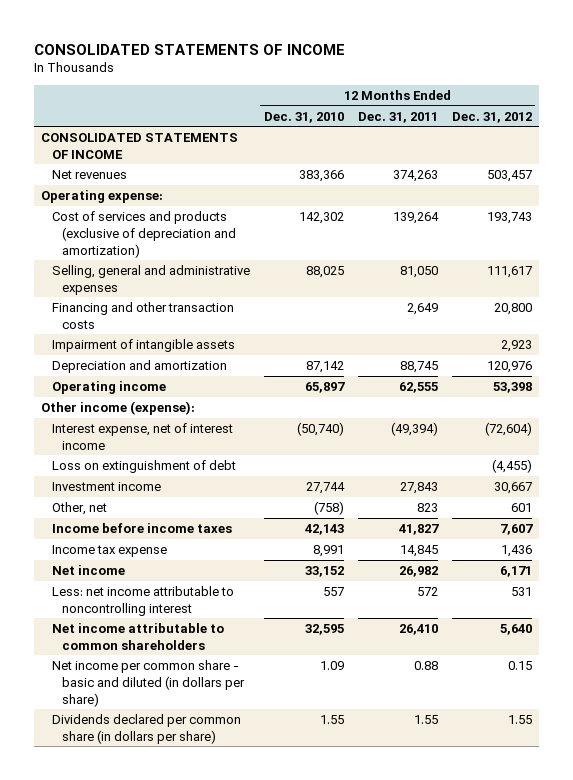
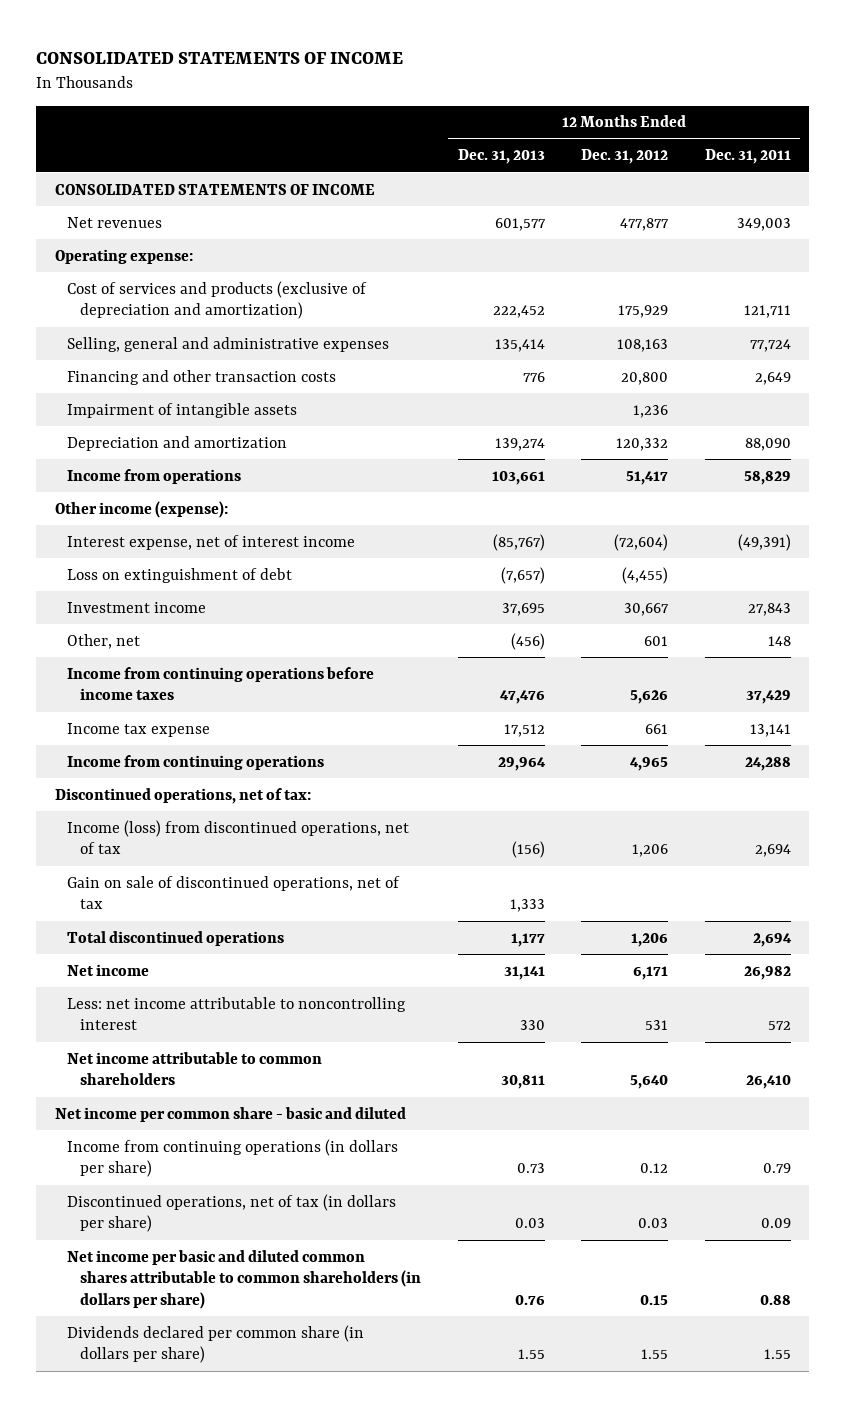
[263,111,344,123] Dec. 31, 2010 -> none
none -> [457,149,545,165] Dec. 31, 2013
[392,169,438,182] 374,263 -> [736,217,791,231] 349,003
[486,169,532,182] 503,457 -> [620,217,670,231] 477,877
[392,211,439,224] 139,264 -> [743,305,791,319] 121,711
[486,211,532,224] 193,743 -> [618,305,669,319] 175,929
[399,265,438,278] 81,050 -> [749,338,791,352] 77,724
[486,265,532,278] 111,617 -> [617,338,669,352] 108,163
[500,339,532,352] 2,923 -> [633,404,669,418] 1,236
[399,360,438,373] 88,745 -> [744,437,791,451] 88,090
[486,360,532,373] 120,976 -> [616,437,669,451] 120,332
[51,380,166,394] Operating income -> [67,468,242,484] Income from operations
[398,381,438,393] 62,555 -> [743,470,791,485] 58,829
[492,381,532,393] 53,398 -> [626,470,669,485] 51,417
[390,421,438,436] (49,394) -> [737,533,791,551] (49,391)
[416,502,438,512] 823 -> [767,635,791,646] 148
[51,522,232,533] Income before income taxes -> [67,666,375,701] Income from continuing operations before income taxes
[398,523,439,535] 41,827 -> [745,690,791,705] 37,429
[499,523,533,535] 7,607 -> [630,690,669,705] 5,626
[399,544,438,557] 14,845 -> [749,723,791,737] 13,141
[500,544,532,557] 1,436 -> [645,723,669,734] 661
none -> [67,754,325,770] Income from continuing operations
none -> [54,787,311,804] Discontinued operations, net of tax:
none -> [67,819,410,855] Income (loss) from discontinued operations, net of tax
none -> [67,875,401,910] Gain on sale of discontinued operations, net of tax
none -> [67,930,285,946] Total discontinued operations
none -> [54,1106,406,1122] Net income per common share - basic and diluted
none -> [67,1138,399,1178] Income from continuing operations (in dollars per share)
none -> [67,1193,397,1233] Discontinued operations, net of tax (in dollars per share)
[51,659,246,707] Net income per common share - basic and diluted (in dollars per share) -> [67,1249,422,1309] Net income per basic and diluted common shares attributable to common shareholders (in dollars per share)

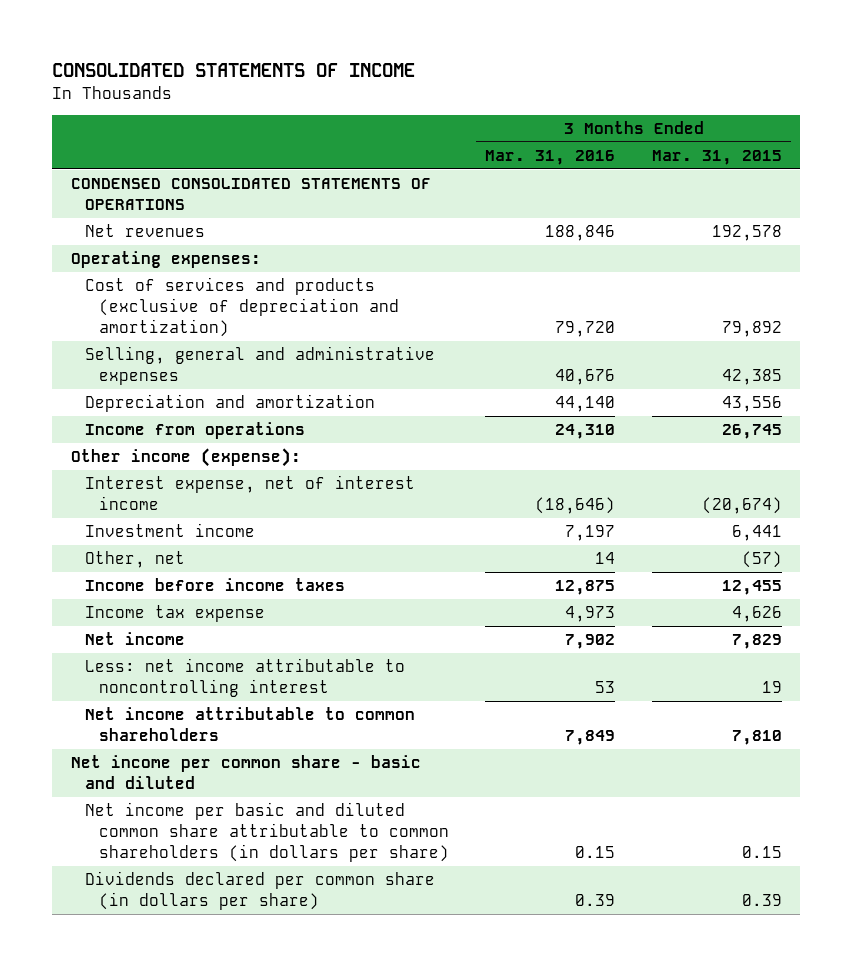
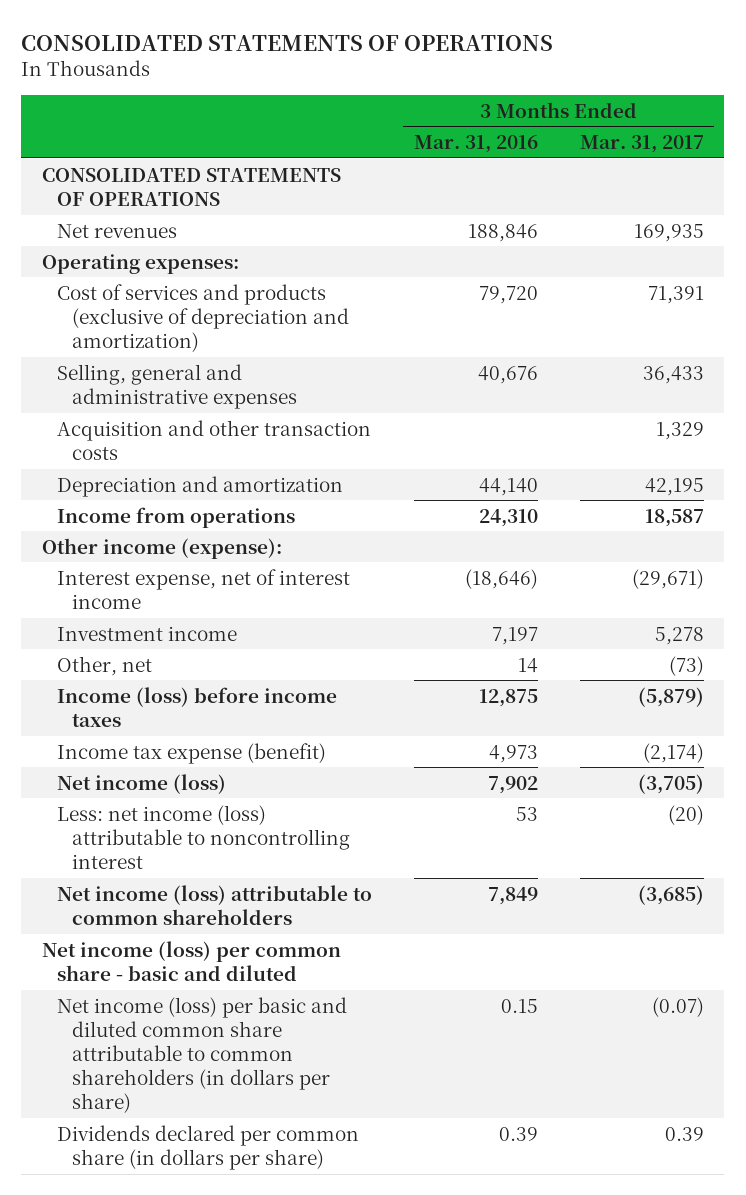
[52,63,416,78] CONSOLIDATED STATEMENTS OF INCOME -> [21,34,554,51] CONSOLIDATED STATEMENTS OF OPERATIONS
[651,149,782,165] Mar. 31, 2015 -> none
none -> [579,135,704,154] Mar. 31, 2017
[70,178,431,210] CONDENSED CONSOLIDATED STATEMENTS OF OPERATIONS -> [42,167,342,206] CONSOLIDATED STATEMENTS OF OPERATIONS
none -> [57,419,372,460] Acquisition and other transaction costs
[84,578,345,592] Income before income taxes -> [57,686,338,727] Income (loss) before income taxes
[84,605,265,623] Income tax expense -> [57,742,327,764] Income tax expense (benefit)
[84,632,185,646] Net income -> [57,773,227,794] Net income (loss)
[84,658,405,697] Less: net income attributable to noncontrolling interest -> [57,804,350,869] Less: net income (loss) attributable to noncontrolling interest
[84,707,415,741] Net income attributable to common shareholders -> [57,884,373,925] Net income (loss) attributable to common shareholders
[70,755,421,789] Net income per common share - basic and diluted -> [42,940,342,981] Net income (loss) per common share - basic and diluted
[84,802,450,862] Net income per basic and diluted common share attributable to common shareholders (in dollars per share) -> [57,996,348,1114] Net income (loss) per basic and diluted common share attributable to common shareholders (in dollars per share)

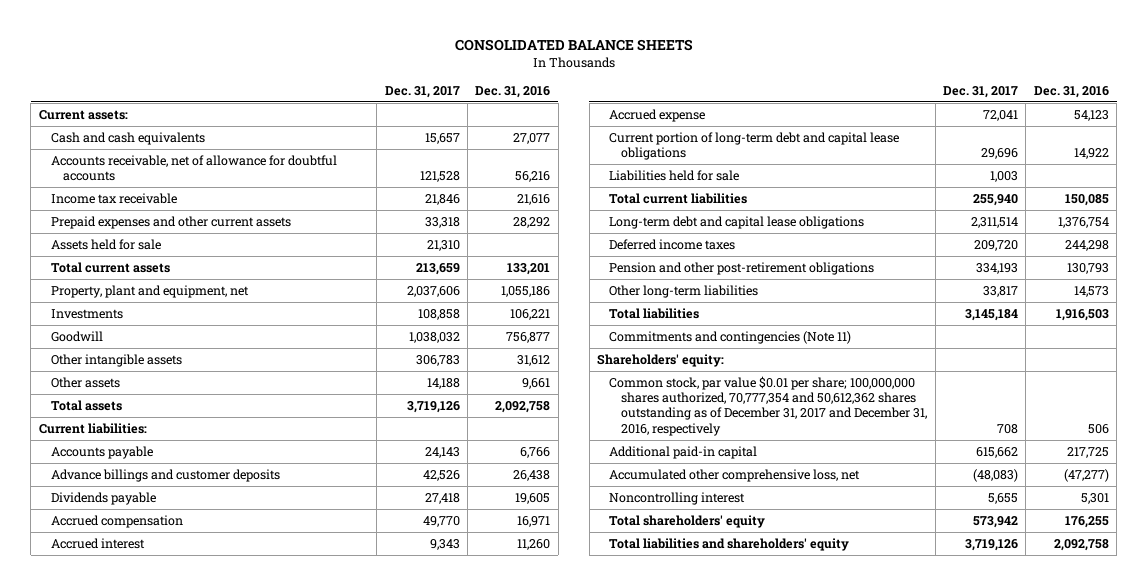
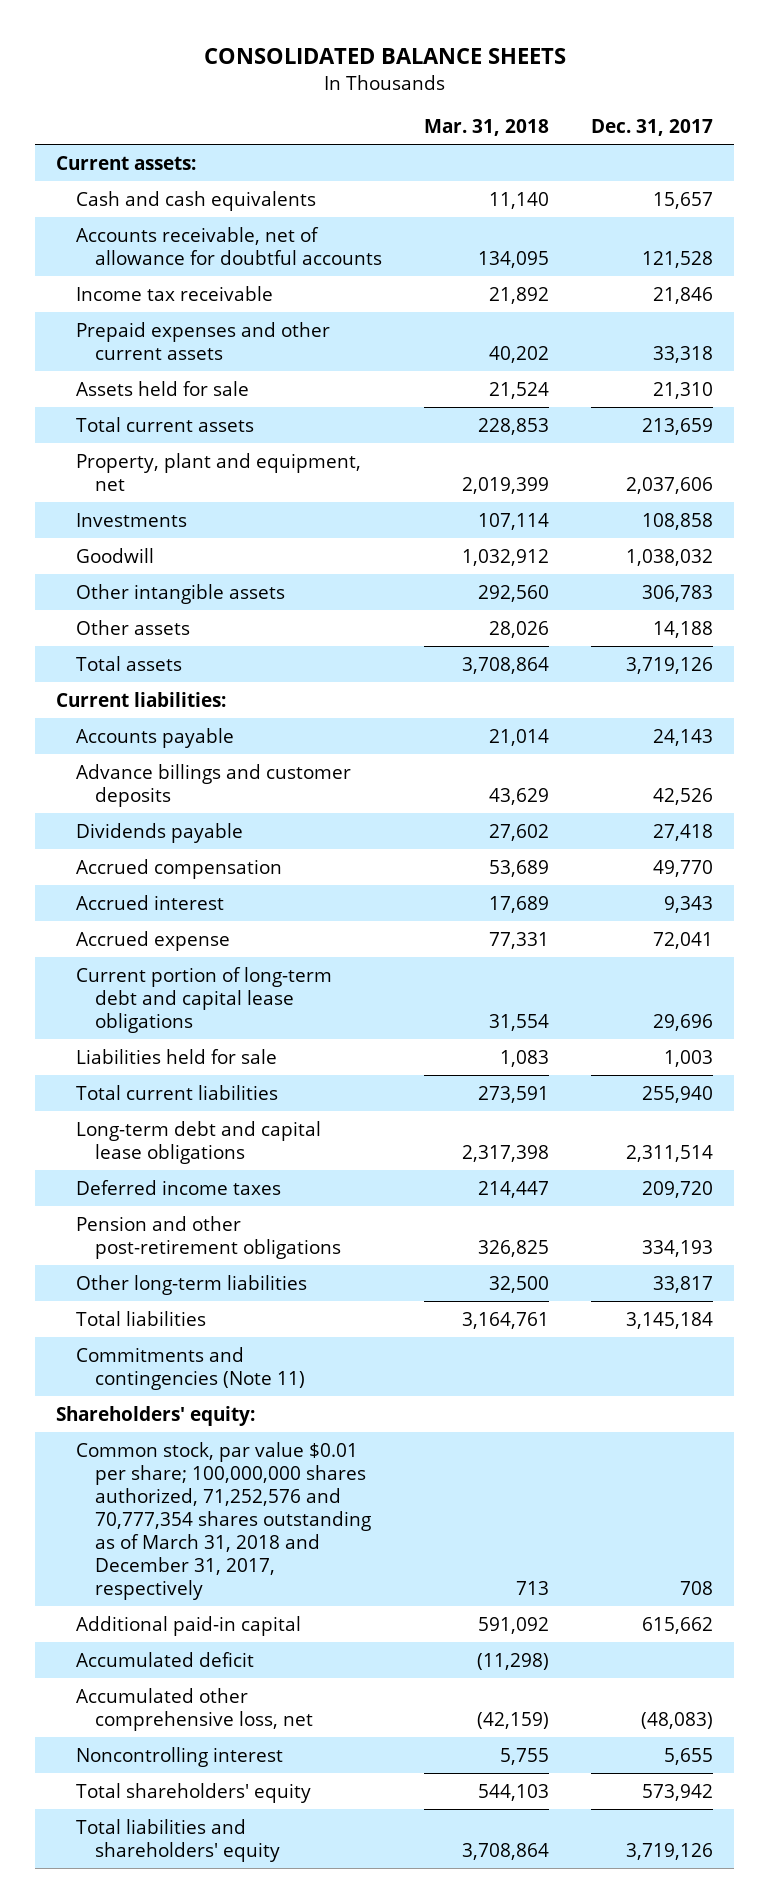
[475,85,551,98] Dec. 31, 2016 -> none
none -> [423,119,549,137] Mar. 31, 2018
[609,375,928,436] Common stock, par value $0.01 per share; 100,000,000 shares authorized, 70,777,354 and 50,612,362 shares outstanding as of December 31, 2017 and December 31, 2016, respectively -> [75,1441,371,1600] Common stock, par value $0.01 per share; 100,000,000 shares authorized, 71,252,576 and 70,777,354 shares outstanding as of March 31, 2018 and December 31, 2017, respectively
none -> [75,1651,254,1667] Accumulated deficit

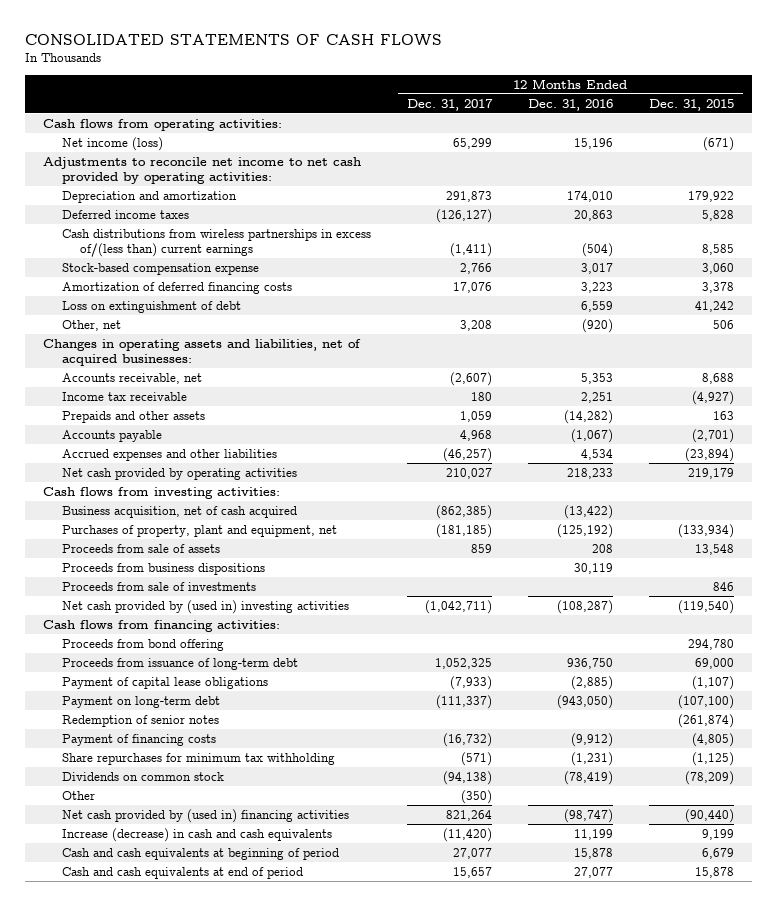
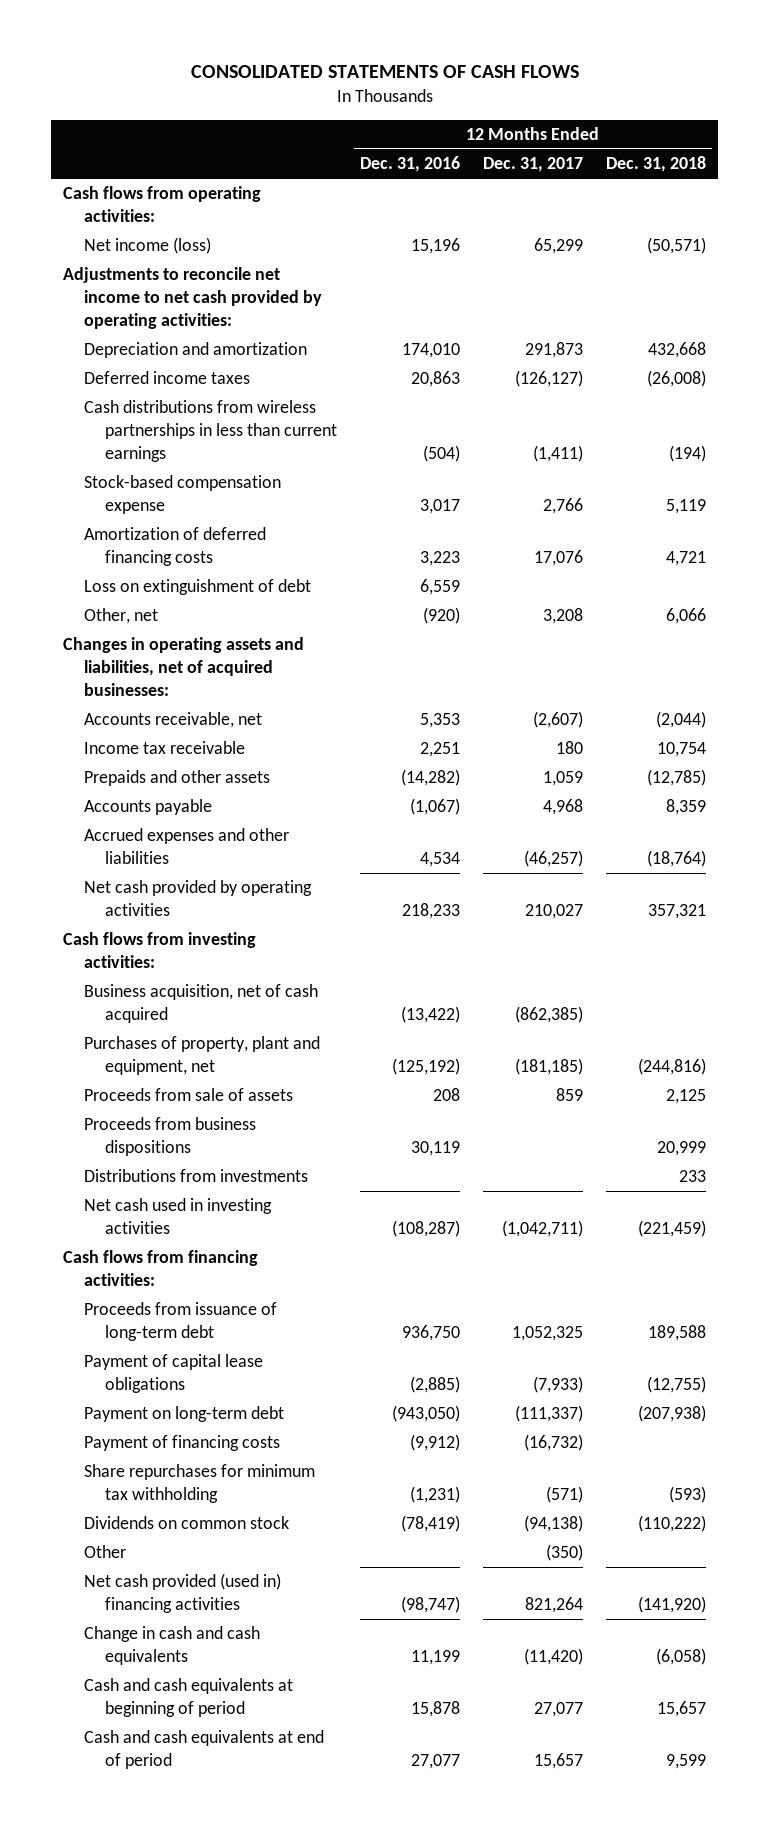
[648,98,734,111] Dec. 31, 2015 -> none
none -> [606,156,707,173] Dec. 31, 2018
[61,228,371,258] Cash distributions from wireless partnerships in excess of/(less than) current earnings -> [83,400,338,462] Cash distributions from wireless partnerships in less than current earnings
[61,581,256,591] Proceeds from sale of investments -> [83,1169,308,1183] Distributions from investments
[61,599,349,614] Net cash provided by (used in) investing activities -> [83,1198,272,1235] Net cash used in investing activities
[61,638,224,651] Proceeds from bond offering -> none
[61,714,219,727] Redemption of senior notes -> none
[61,808,349,823] Net cash provided by (used in) financing activities -> [83,1573,281,1614] Net cash provided (used in) financing activities
[61,827,332,842] Increase (decrease) in cash and cash equivalents -> [83,1626,260,1666] Change in cash and cash equivalents

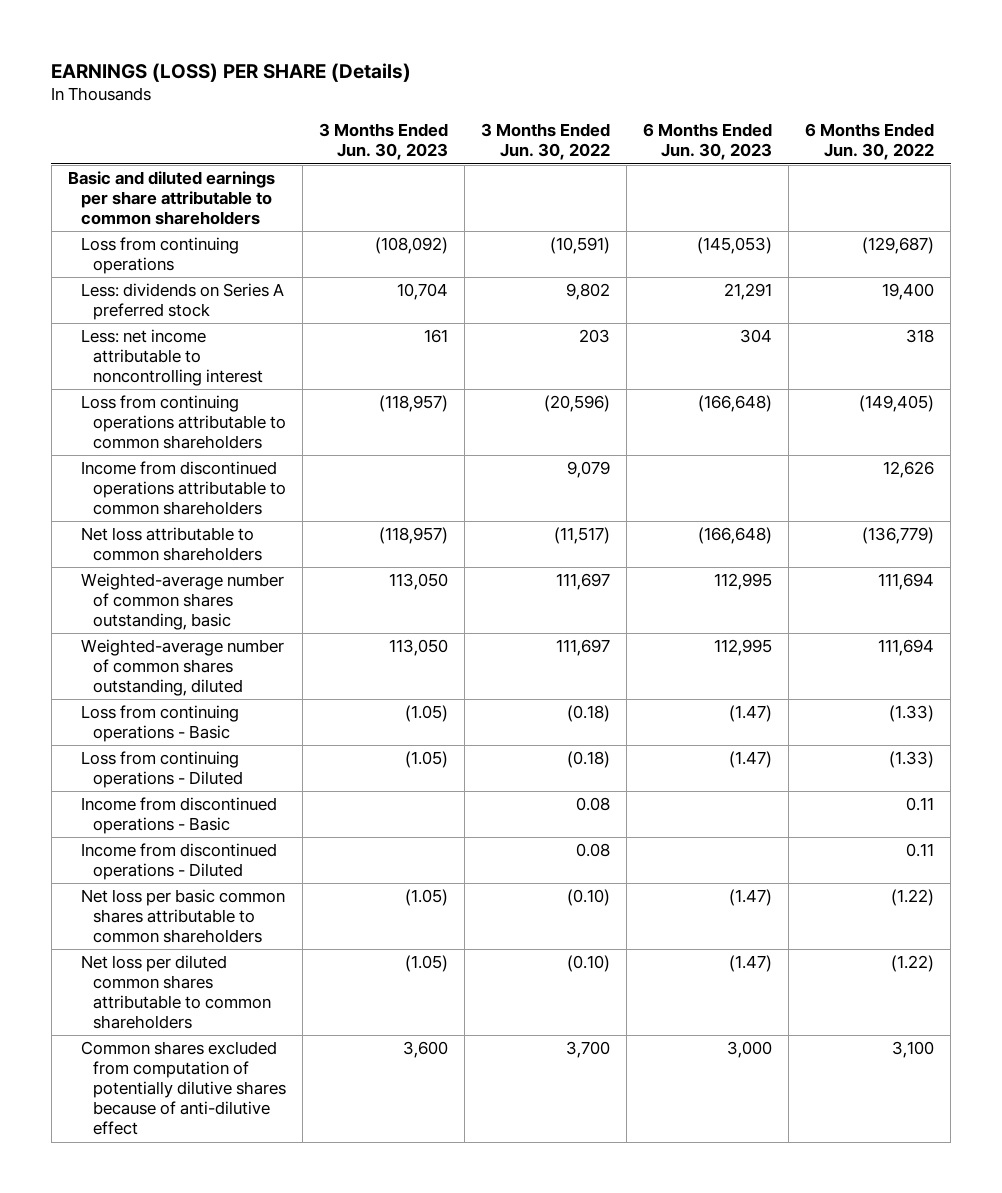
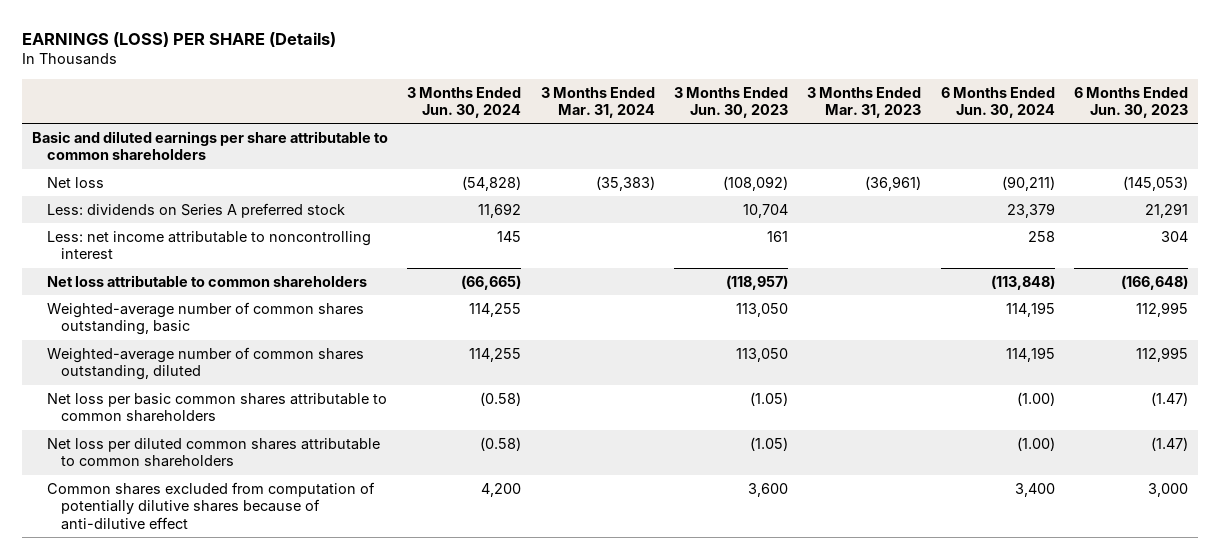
[481,123,611,161] 3 Months Ended Jun. 30, 2022 -> none
[805,123,935,161] 6 Months Ended Jun. 30, 2022 -> none
none -> [407,86,522,118] 3 Months Ended Jun. 30, 2024
none -> [540,86,655,118] 3 Months Ended Mar. 31, 2024
none -> [807,86,922,118] 3 Months Ended Mar. 31, 2023
none -> [940,86,1055,118] 6 Months Ended Jun. 30, 2024
[80,237,239,275] Loss from continuing operations -> [46,176,104,188] Net loss
[80,395,287,450] Loss from continuing operations attributable to common shareholders -> none
[80,461,287,516] Income from discontinued operations attributable to common shareholders -> none
[80,705,239,743] Loss from continuing operations - Basic -> none
[80,751,244,789] Loss from continuing operations - Diluted -> none
[80,797,277,835] Income from discontinued operations - Basic -> none
[80,843,277,881] Income from discontinued operations - Diluted -> none

